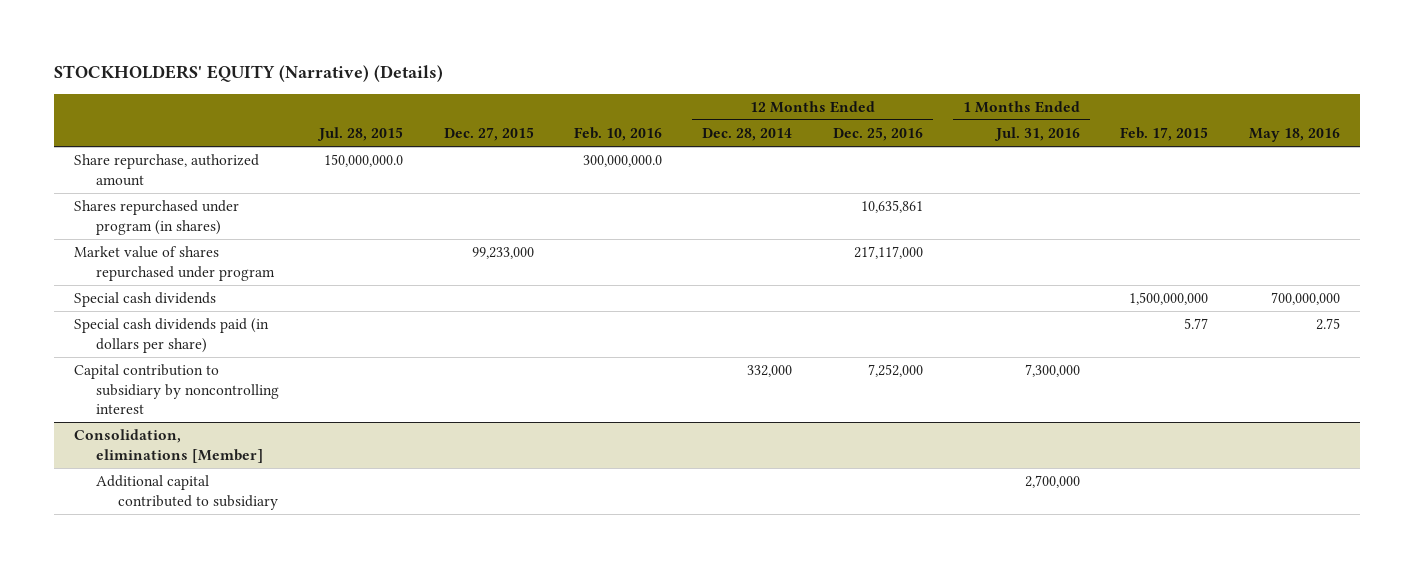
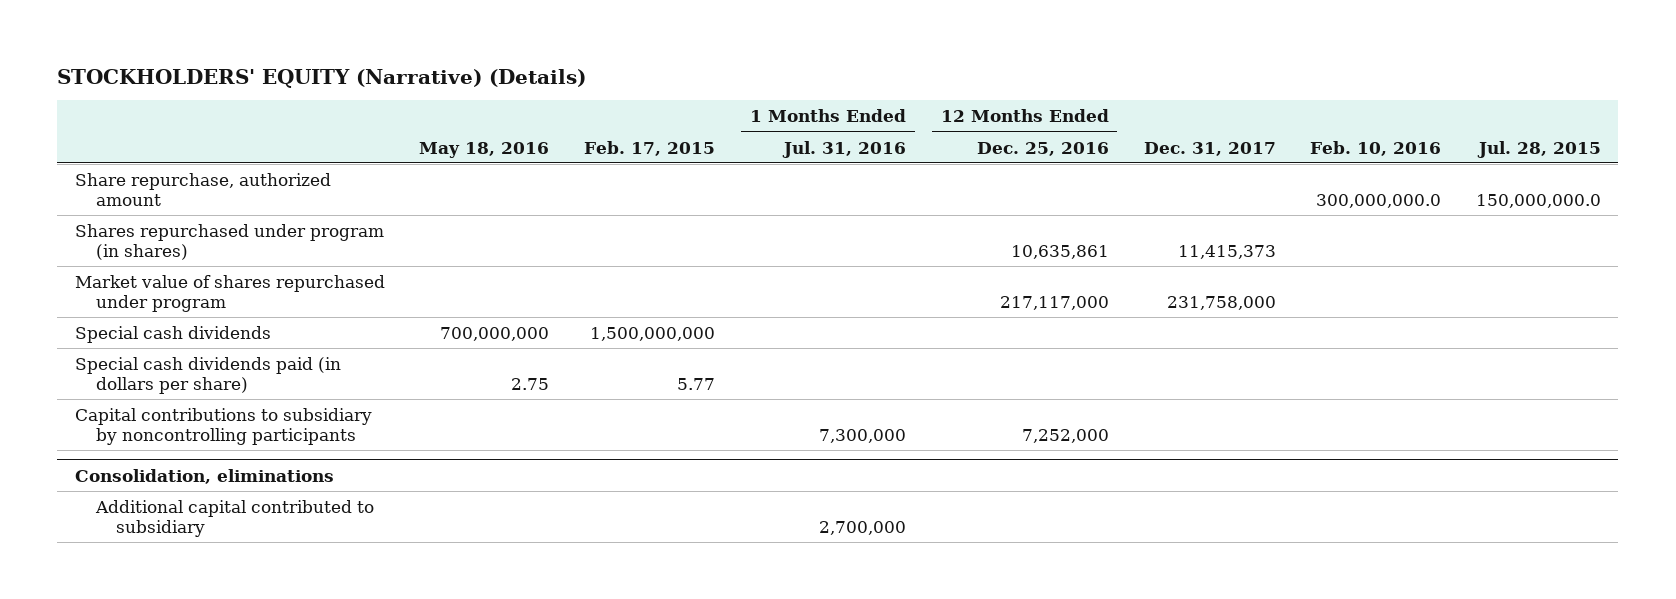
[443,127,534,142] Dec. 27, 2015 -> none
[702,128,793,142] Dec. 28, 2014 -> none
none -> [1143,141,1276,156] Dec. 31, 2017
[74,364,280,415] Capital contribution to subsidiary by noncontrolling interest -> [74,407,372,445] Capital contributions to subsidiary by noncontrolling participants
[74,429,264,463] Consolidation, eliminations [Member] -> [74,468,334,484] Consolidation, eliminations

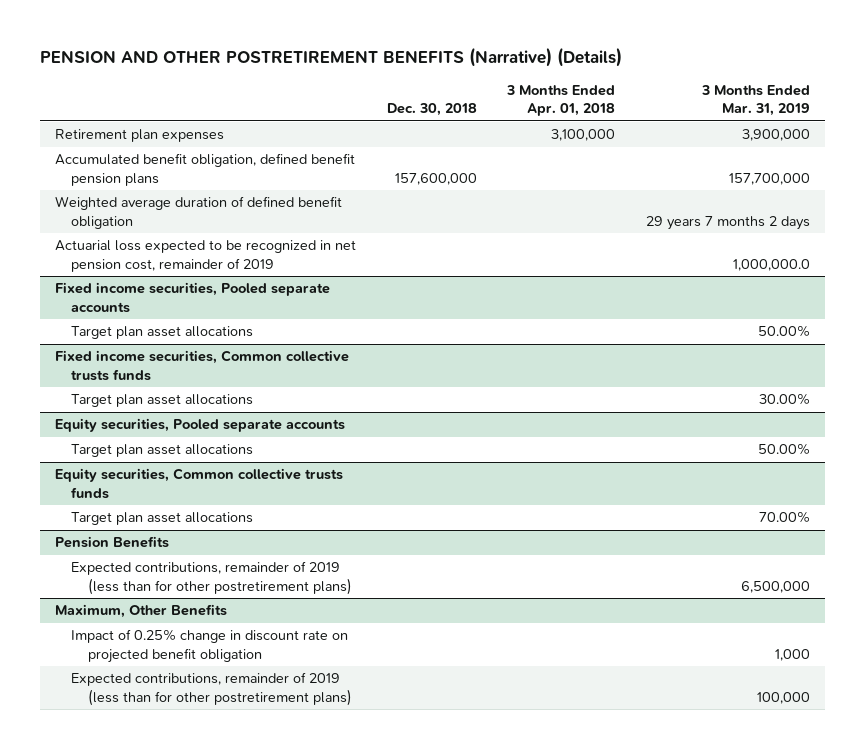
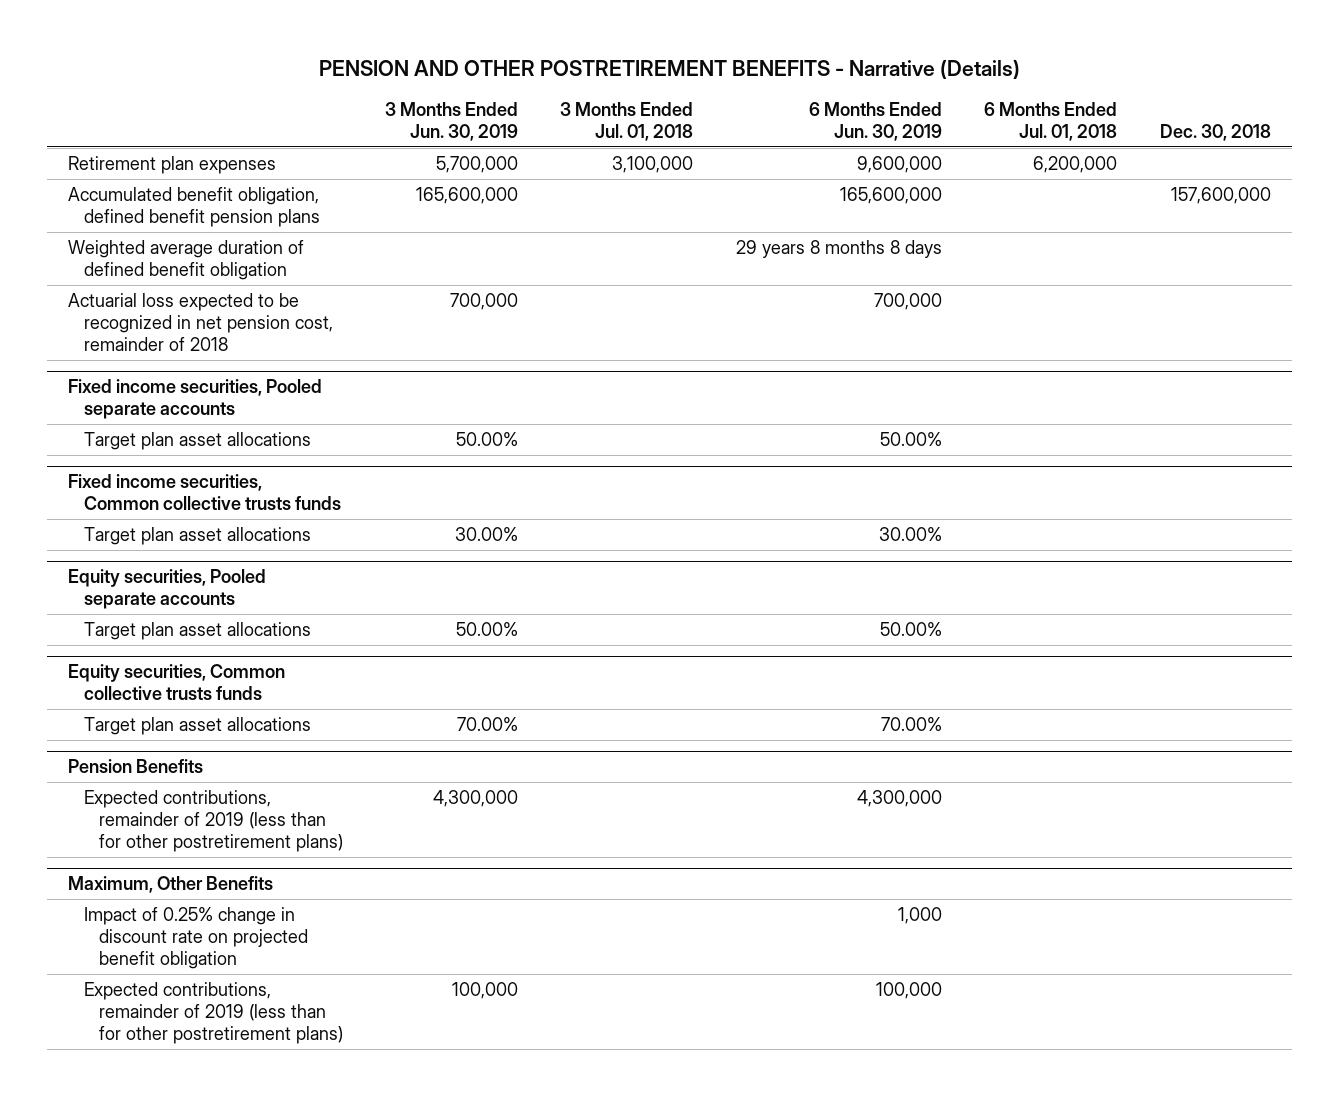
[40,47,623,68] PENSION AND OTHER POSTRETIREMENT BENEFITS (Narrative) (Details) -> [318,58,1020,79] PENSION AND OTHER POSTRETIREMENT BENEFITS - Narrative (Details)
[506,85,616,117] 3 Months Ended Apr. 01, 2018 -> none
[700,85,810,117] 3 Months Ended Mar. 31, 2019 -> none
none -> [385,101,519,141] 3 Months Ended Jun. 30, 2019
none -> [560,101,694,141] 3 Months Ended Jul. 01, 2018
none -> [808,101,942,141] 6 Months Ended Jun. 30, 2019
none -> [984,101,1118,141] 6 Months Ended Jul. 01, 2018
[55,240,357,272] Actuarial loss expected to be recognized in net pension cost, remainder of 2019 -> [68,292,333,352] Actuarial loss expected to be recognized in net pension cost, remainder of 2018

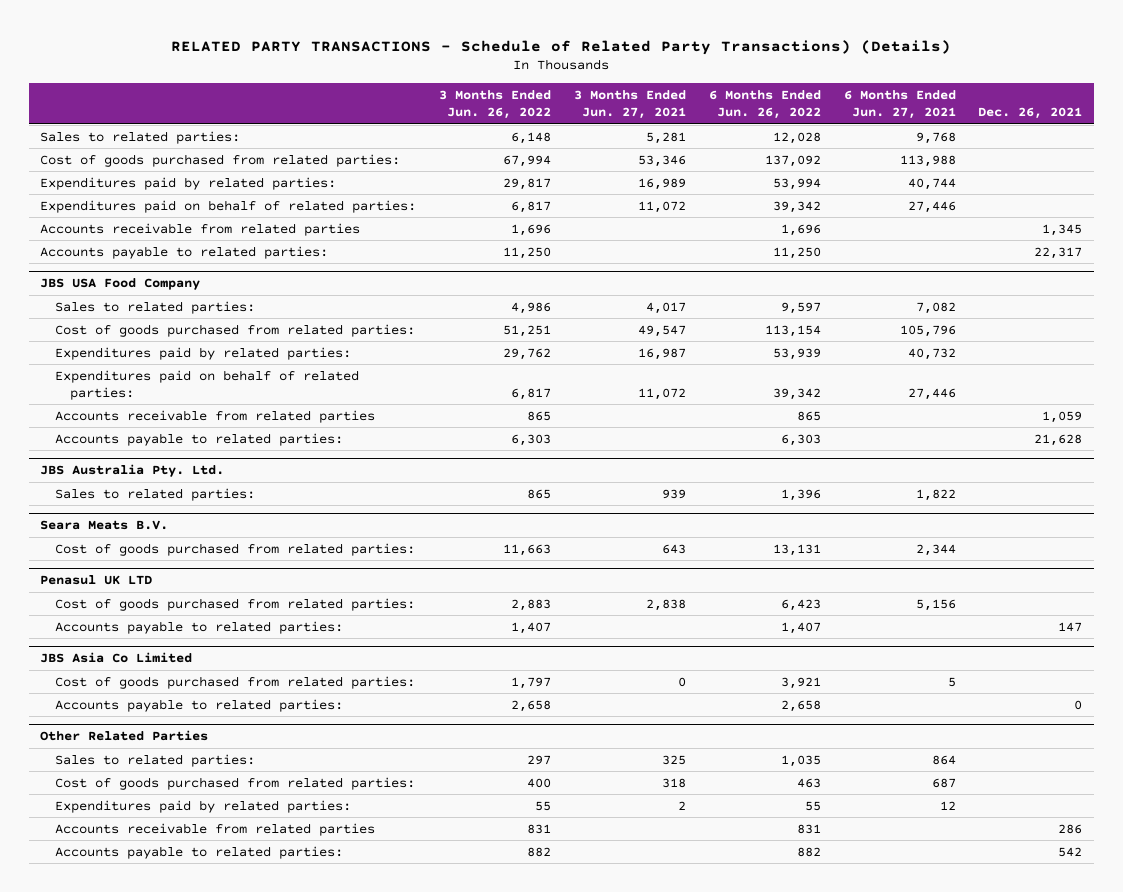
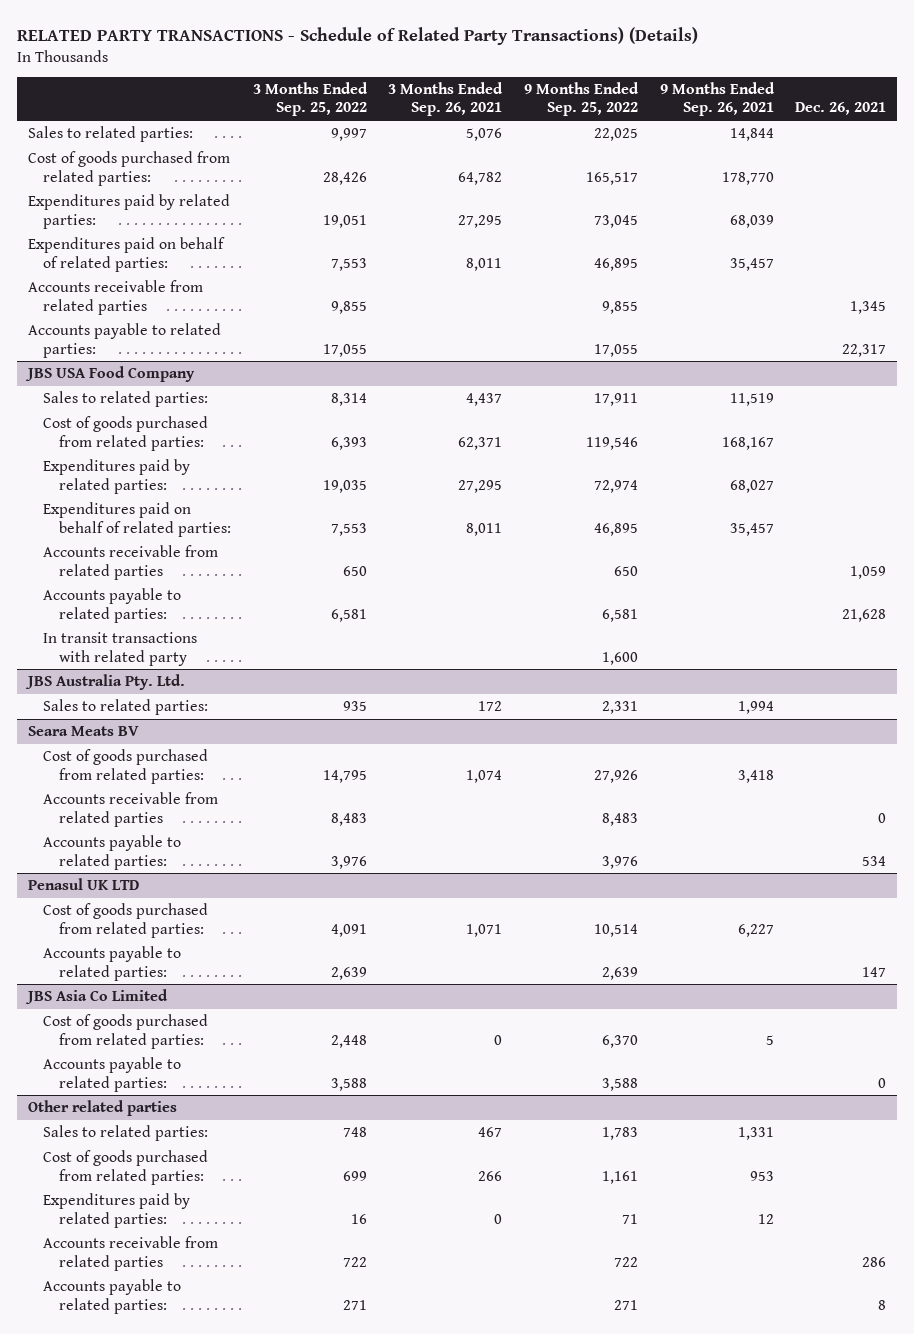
[439,89,552,120] 3 Months Ended Jun. 26, 2022 -> none
[573,89,686,120] 3 Months Ended Jun. 27, 2021 -> none
[708,89,821,120] 6 Months Ended Jun. 26, 2022 -> none
[843,89,956,120] 6 Months Ended Jun. 27, 2021 -> none
none -> [252,82,368,117] 3 Months Ended Sep. 25, 2022
none -> [388,82,504,117] 3 Months Ended Sep. 26, 2021
none -> [523,82,639,117] 9 Months Ended Sep. 25, 2022
none -> [659,82,775,117] 9 Months Ended Sep. 26, 2021
none -> [43,632,198,666] In transit transactions with related party
[40,520,169,531] Seara Meats B.V. -> [27,726,139,737] Seara Meats BV
none -> [43,792,219,827] Accounts receivable from related parties
none -> [43,835,182,870] Accounts payable to related parties:
[40,730,209,742] Other Related Parties -> [27,1100,177,1117] Other related parties
[1058,846,1083,857] 542 -> [878,1299,887,1310] 8

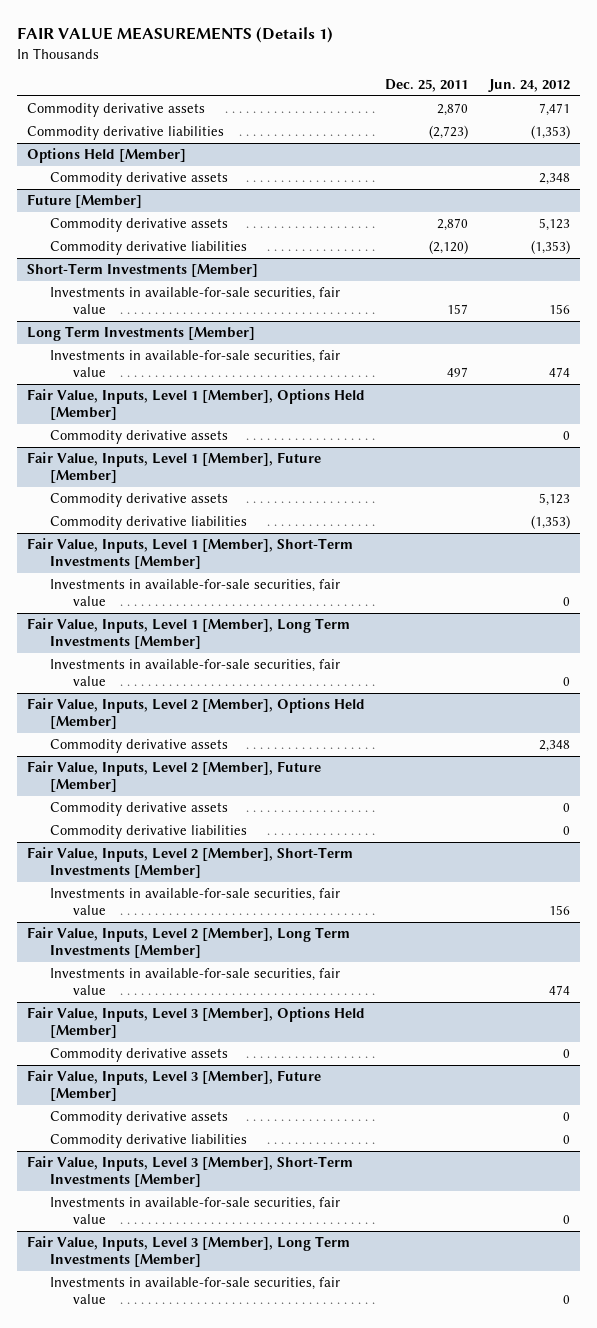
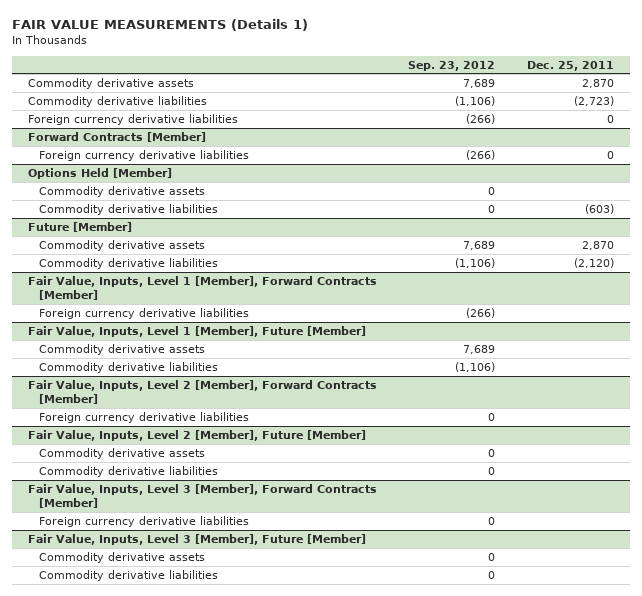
[487,79,570,93] Jun. 24, 2012 -> none
none -> [408,60,496,71] Sep. 23, 2012
none -> [27,113,238,125] Foreign currency derivative liabilities
none -> [27,131,206,142] Forward Contracts [Member]
none -> [39,149,250,161] Foreign currency derivative liabilities
none -> [39,203,219,215] Commodity derivative liabilities
[26,263,258,278] Short-Term Investments [Member] -> none
[49,287,340,315] Investments in available-for-sale securities, fair value -> none
[26,326,255,342] Long Term Investments [Member] -> none
[49,350,340,378] Investments in available-for-sale securities, fair value -> none
[49,430,228,445] Commodity derivative assets -> none
[26,389,365,421] Fair Value, Inputs, Level 1 [Member], Options Held [Member] -> [27,275,377,301] Fair Value, Inputs, Level 1 [Member], Forward Contracts [Member]
none -> [39,307,250,319] Foreign currency derivative liabilities
[26,538,353,570] Fair Value, Inputs, Level 1 [Member], Short-Term Investments [Member] -> none
[49,579,340,607] Investments in available-for-sale securities, fair value -> none
[26,618,350,650] Fair Value, Inputs, Level 1 [Member], Long Term Investments [Member] -> none
[49,659,340,687] Investments in available-for-sale securities, fair value -> none
[49,739,228,754] Commodity derivative assets -> none
[26,698,365,730] Fair Value, Inputs, Level 2 [Member], Options Held [Member] -> [27,379,377,405] Fair Value, Inputs, Level 2 [Member], Forward Contracts [Member]
none -> [39,411,250,423] Foreign currency derivative liabilities
[26,847,353,879] Fair Value, Inputs, Level 2 [Member], Short-Term Investments [Member] -> none
[49,888,340,916] Investments in available-for-sale securities, fair value -> none
[26,927,350,959] Fair Value, Inputs, Level 2 [Member], Long Term Investments [Member] -> none
[49,968,340,996] Investments in available-for-sale securities, fair value -> none
[49,1048,228,1063] Commodity derivative assets -> none
[26,1007,365,1039] Fair Value, Inputs, Level 3 [Member], Options Held [Member] -> [27,483,377,509] Fair Value, Inputs, Level 3 [Member], Forward Contracts [Member]
none -> [39,515,250,527] Foreign currency derivative liabilities
[26,1156,353,1188] Fair Value, Inputs, Level 3 [Member], Short-Term Investments [Member] -> none
[49,1197,340,1225] Investments in available-for-sale securities, fair value -> none
[26,1236,350,1268] Fair Value, Inputs, Level 3 [Member], Long Term Investments [Member] -> none
[49,1277,340,1305] Investments in available-for-sale securities, fair value -> none

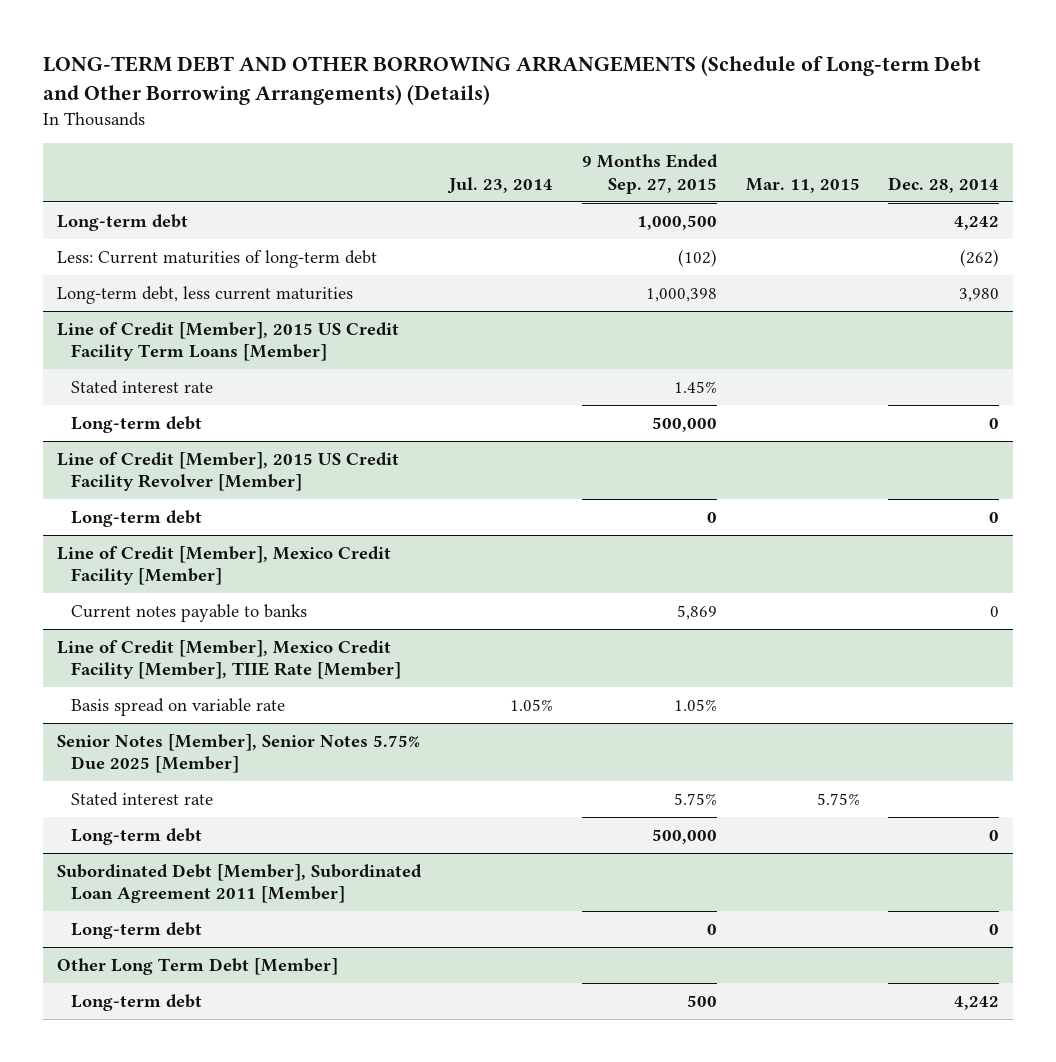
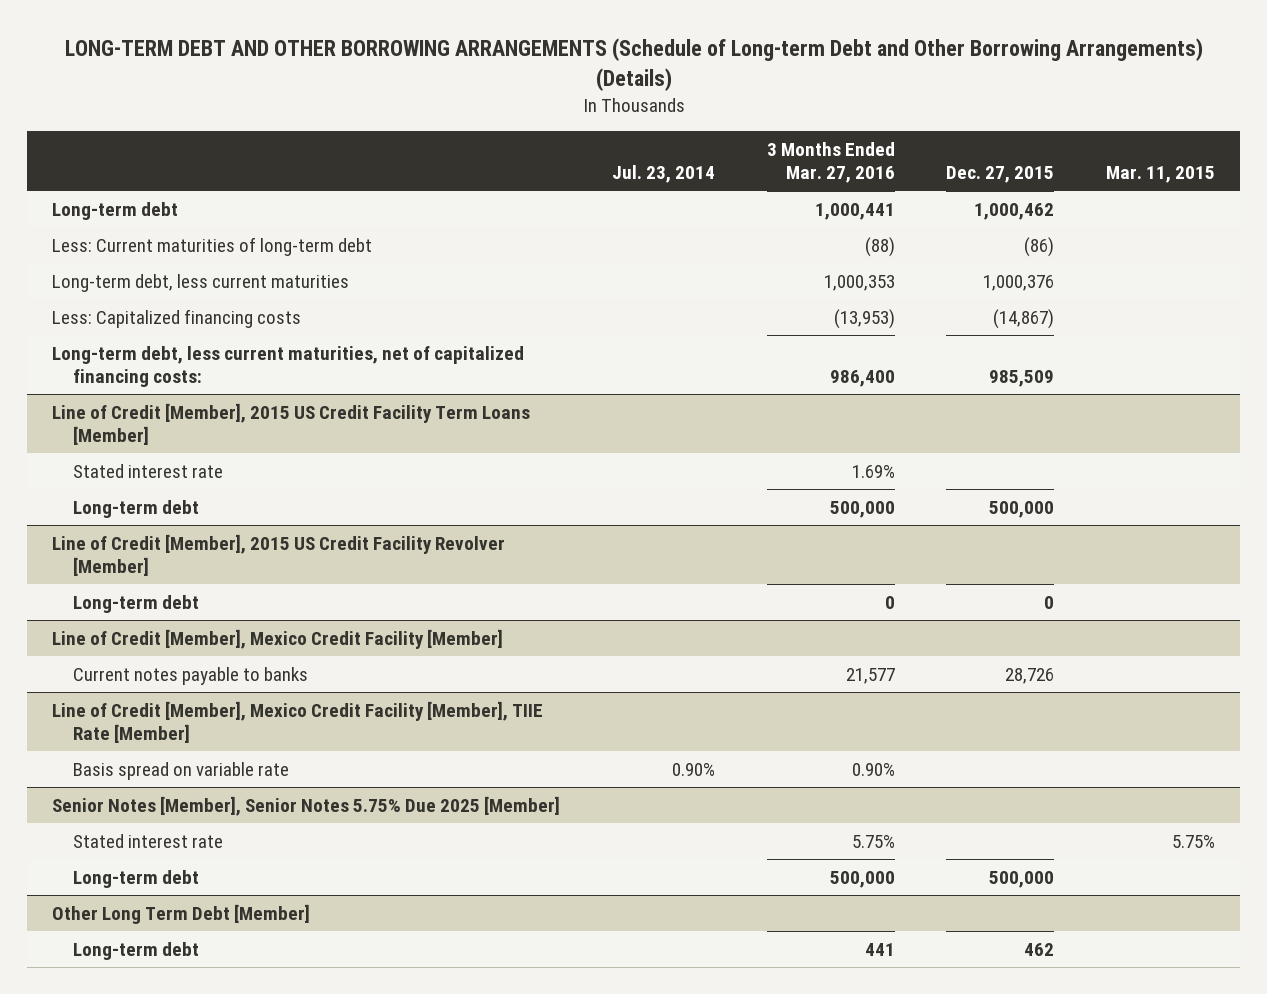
[581,154,718,194] 9 Months Ended Sep. 27, 2015 -> none
[888,176,1000,193] Dec. 28, 2014 -> none
none -> [766,142,895,183] 3 Months Ended Mar. 27, 2016
none -> [946,165,1055,183] Dec. 27, 2015
none -> [52,308,302,328] Less: Capitalized financing costs
none -> [52,345,525,387] Long-term debt, less current maturities, net of capitalized financing costs:
[510,698,554,711] 1.05% -> [672,762,716,776] 0.90%
[56,863,422,904] Subordinated Debt [Member], Subordinated Loan Agreement 2011 [Member] -> none
[70,921,202,939] Long-term debt -> none

